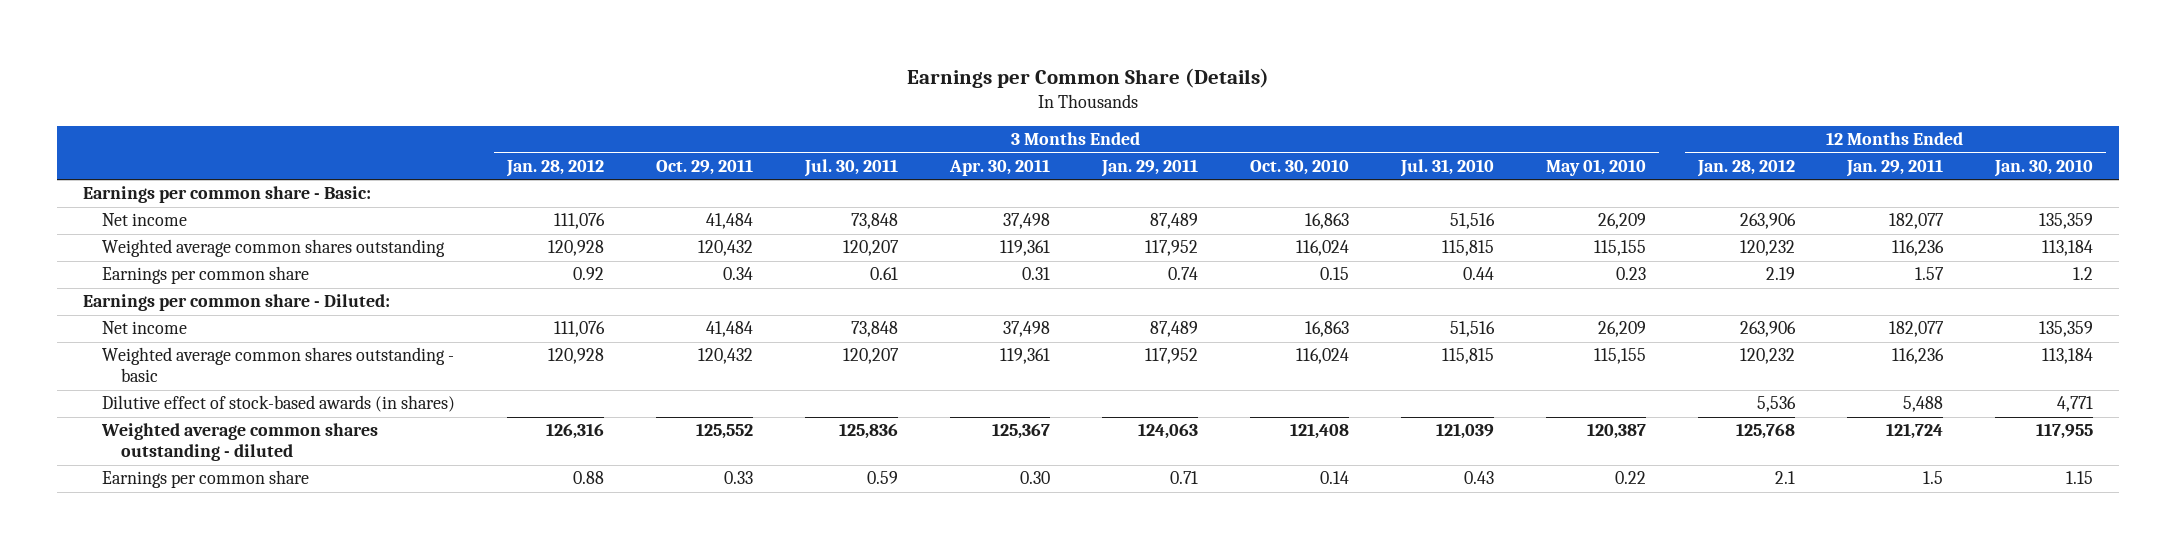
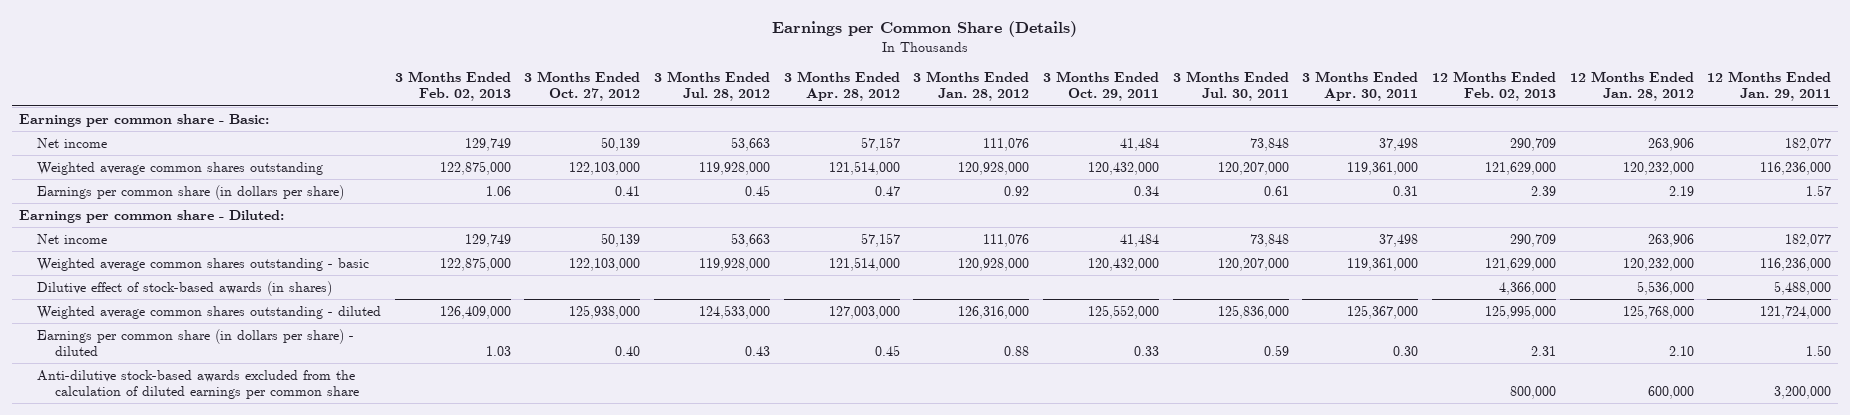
[1100,159,1198,178] Jan. 29, 2011 -> none
[1249,159,1349,176] Oct. 30, 2010 -> none
[1399,159,1494,178] Jul. 31, 2010 -> none
[1545,159,1646,177] May 01, 2010 -> none
[1993,159,2093,178] Jan. 30, 2010 -> none
none -> [394,70,511,102] 3 Months Ended Feb. 02, 2013
none -> [524,70,641,102] 3 Months Ended Oct. 27, 2012
none -> [653,70,770,102] 3 Months Ended Jul. 28, 2012
none -> [783,70,900,102] 3 Months Ended Apr. 28, 2012
none -> [1431,70,1556,102] 12 Months Ended Feb. 02, 2013
[547,240,604,257] 120,928 -> [958,161,1030,175] 120,928,000
[697,240,753,257] 120,432 -> [1087,161,1159,175] 120,432,000
[842,240,899,257] 120,207 -> [1217,161,1289,175] 120,207,000
[999,240,1050,257] 119,361 -> [1347,161,1419,175] 119,361,000
[1739,240,1795,257] 120,232 -> [1622,161,1694,175] 120,232,000
[1891,240,1944,257] 116,236 -> [1760,161,1832,175] 116,236,000
[101,266,309,285] Earnings per common share -> [36,184,344,200] Earnings per common share (in dollars per share)
[547,348,604,365] 120,928 -> [958,257,1030,271] 120,928,000
[697,348,753,365] 120,432 -> [1087,257,1159,271] 120,432,000
[842,348,899,365] 120,207 -> [1217,257,1289,271] 120,207,000
[999,348,1050,365] 119,361 -> [1347,257,1419,271] 119,361,000
[1739,348,1795,365] 120,232 -> [1622,257,1694,271] 120,232,000
[1891,348,1944,365] 116,236 -> [1760,257,1832,271] 116,236,000
[1756,396,1796,413] 5,536 -> [1636,280,1694,295] 5,536,000
[1902,396,1943,413] 5,488 -> [1774,280,1832,295] 5,488,000
[545,423,604,440] 126,316 -> [958,305,1030,319] 126,316,000
[695,423,753,440] 125,552 -> [1087,304,1159,319] 125,552,000
[838,423,898,440] 125,836 -> [1217,304,1289,319] 125,836,000
[991,423,1050,440] 125,367 -> [1347,304,1419,319] 125,367,000
[1735,423,1795,440] 125,768 -> [1622,304,1694,319] 125,768,000
[1885,423,1943,440] 121,724 -> [1760,305,1832,319] 121,724,000
[101,470,309,489] Earnings per common share -> [36,328,354,357] Earnings per common share (in dollars per share) - diluted
[1774,471,1795,485] 2.1 -> [1668,346,1694,357] 2.10
[1922,471,1943,485] 1.5 -> [1806,345,1832,357] 1.50
none -> [36,369,359,400] Anti-dilutive stock-based awards excluded from the calculation of diluted earnings per common share

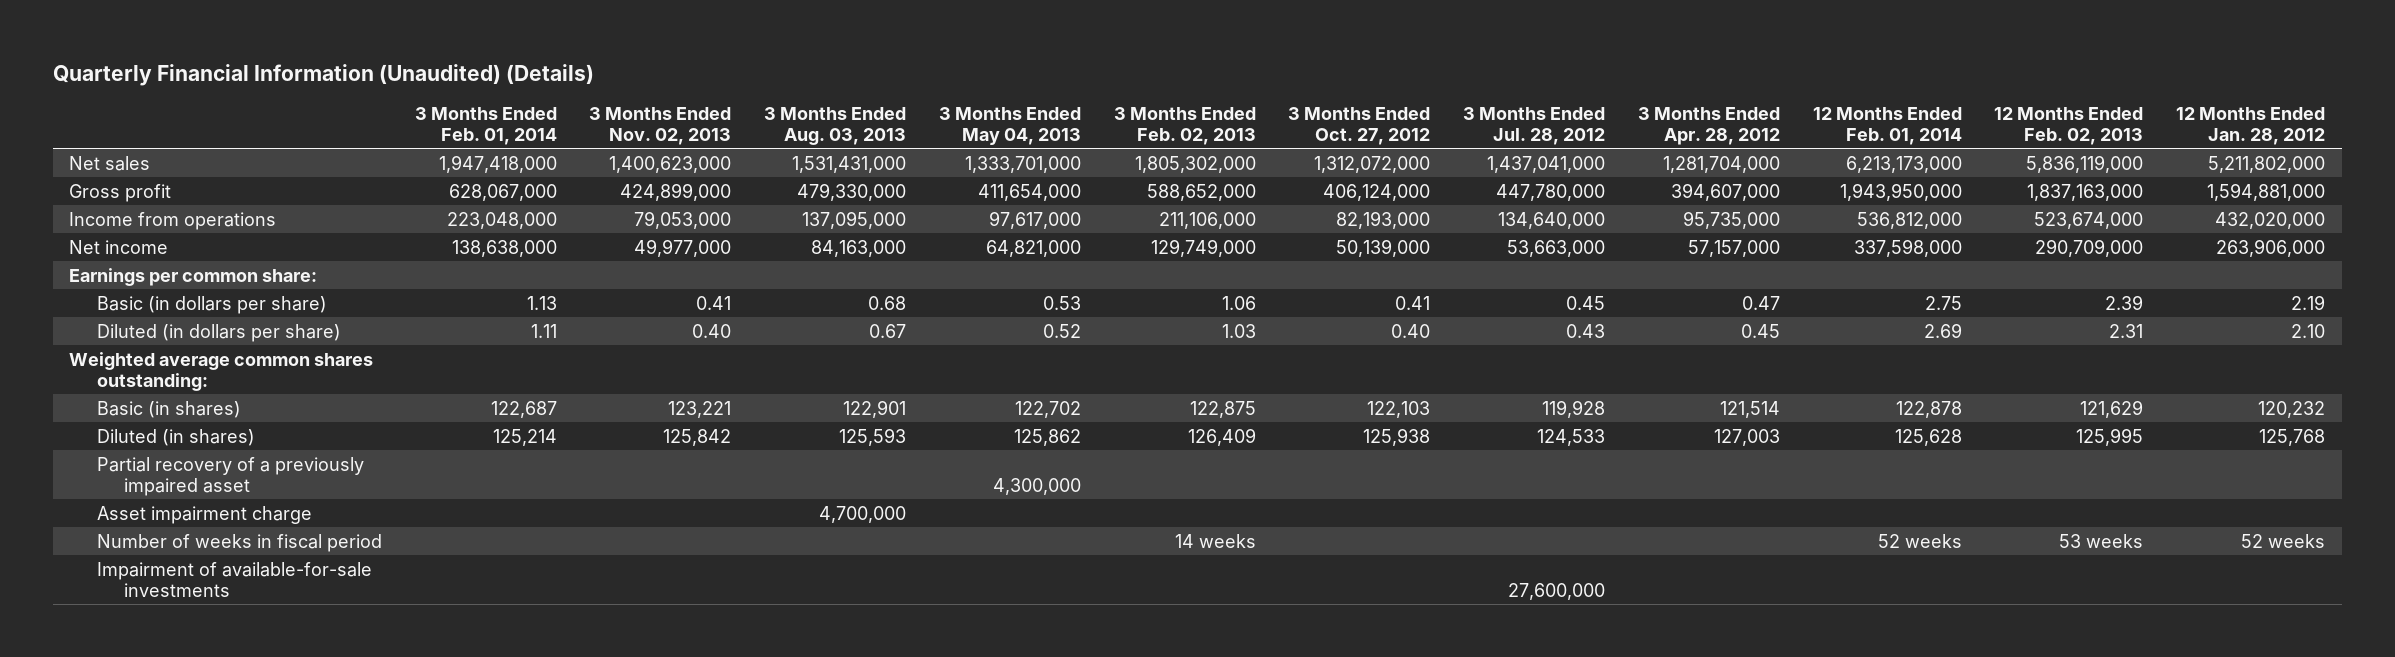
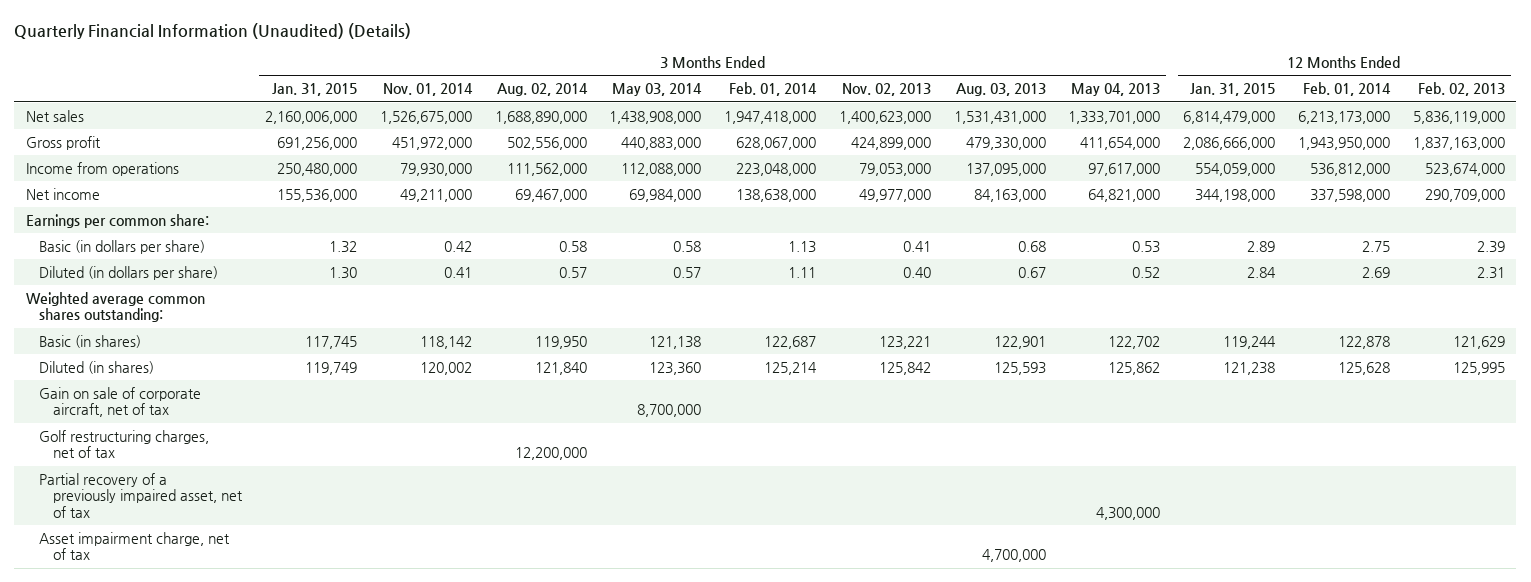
[1113,106,1256,146] 3 Months Ended Feb. 02, 2013 -> none
[1288,106,1431,146] 3 Months Ended Oct. 27, 2012 -> none
[1463,106,1606,146] 3 Months Ended Jul. 28, 2012 -> none
[1637,106,1780,146] 3 Months Ended Apr. 28, 2012 -> none
[2176,106,2326,146] 12 Months Ended Jan. 28, 2012 -> none
none -> [271,83,357,97] Jan. 31, 2015
none -> [382,83,473,97] Nov. 01, 2014
none -> [496,83,588,97] Aug. 02, 2014
none -> [612,83,703,97] May 03, 2014
none -> [1190,83,1276,97] Jan. 31, 2015
[96,533,382,552] Number of weeks in fiscal period -> none
[96,561,372,597] Impairment of available-for-sale investments -> none
none -> [39,386,202,418] Gain on sale of corporate aircraft, net of tax
none -> [39,429,210,459] Golf restructuring charges, net of tax
[96,456,364,496] Partial recovery of a previously impaired asset -> [39,472,244,518] Partial recovery of a previously impaired asset, net of tax
[96,505,312,524] Asset impairment charge -> [39,531,231,561] Asset impairment charge, net of tax

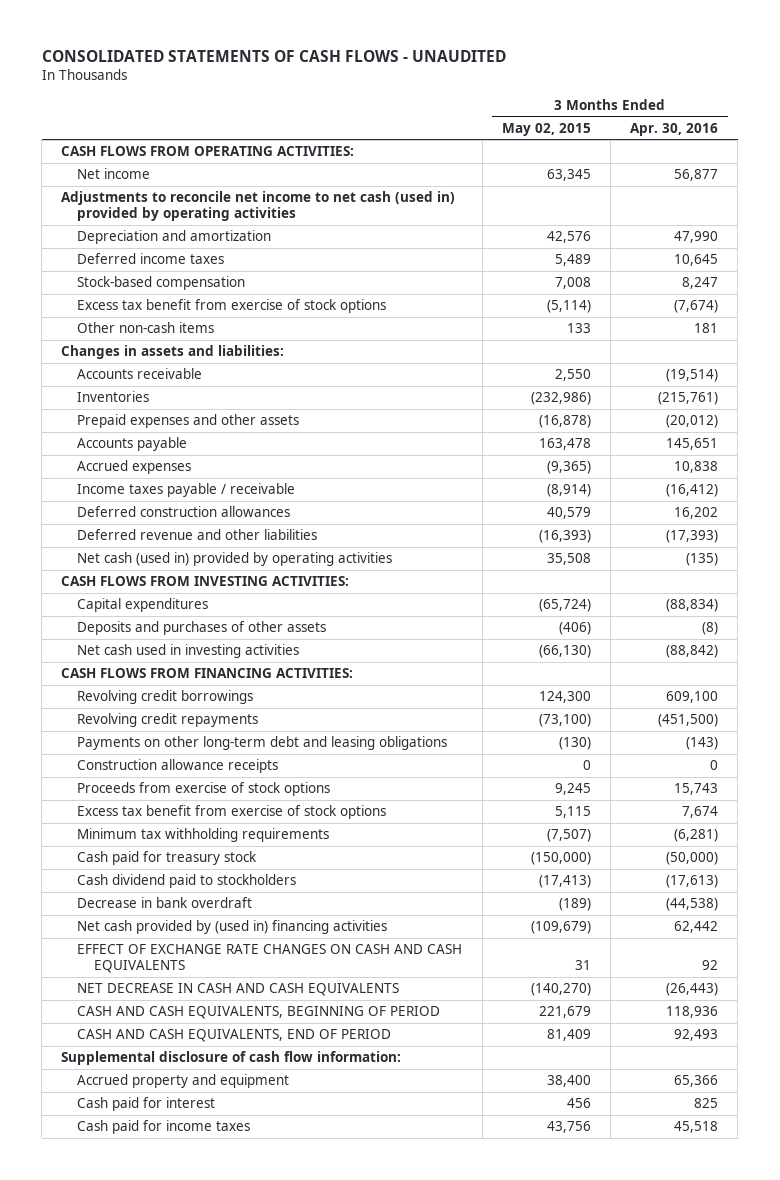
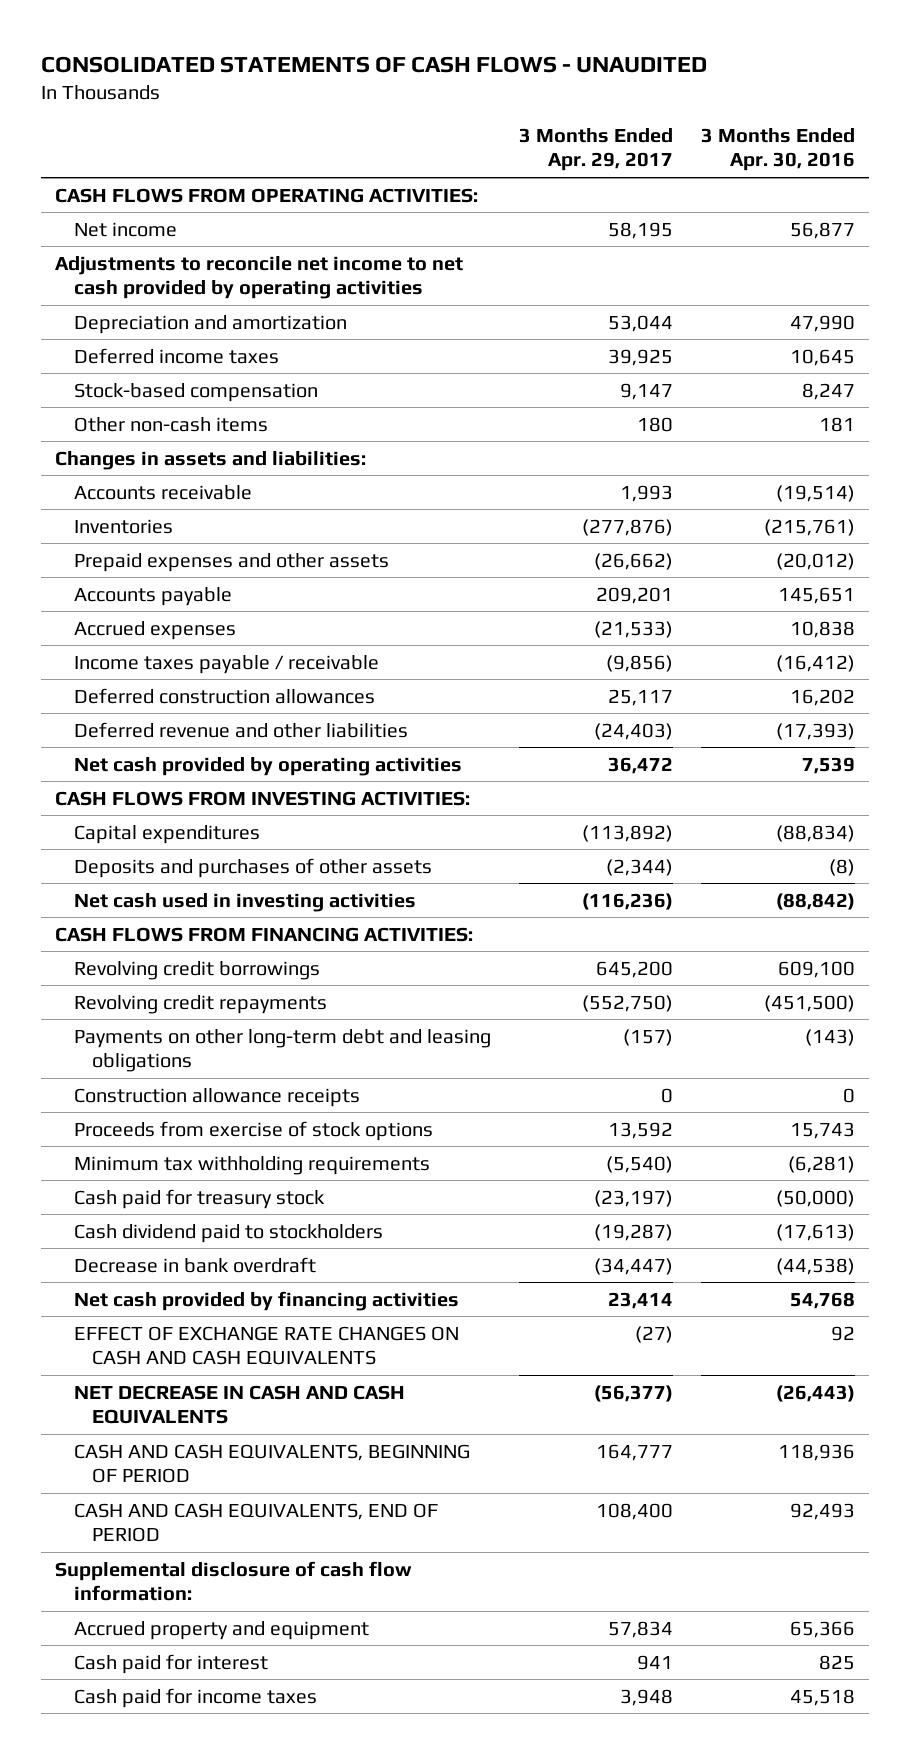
[501,122,591,136] May 02, 2015 -> none
none -> [518,128,673,172] 3 Months Ended Apr. 29, 2017
[61,191,456,222] Adjustments to reconcile net income to net cash (used in) provided by operating activities -> [55,255,464,299] Adjustments to reconcile net income to net cash provided by operating activities
[77,299,387,314] Excess tax benefit from exercise of stock options -> none
[77,552,393,567] Net cash (used in) provided by operating activities -> [73,756,462,776] Net cash provided by operating activities
[686,553,719,567] (135) -> [802,756,856,774] 7,539
[77,805,387,820] Excess tax benefit from exercise of stock options -> none
[77,920,388,935] Net cash provided by (used in) financing activities -> [73,1290,459,1311] Net cash provided by financing activities
[674,921,719,934] 62,442 -> [790,1291,856,1309] 54,768

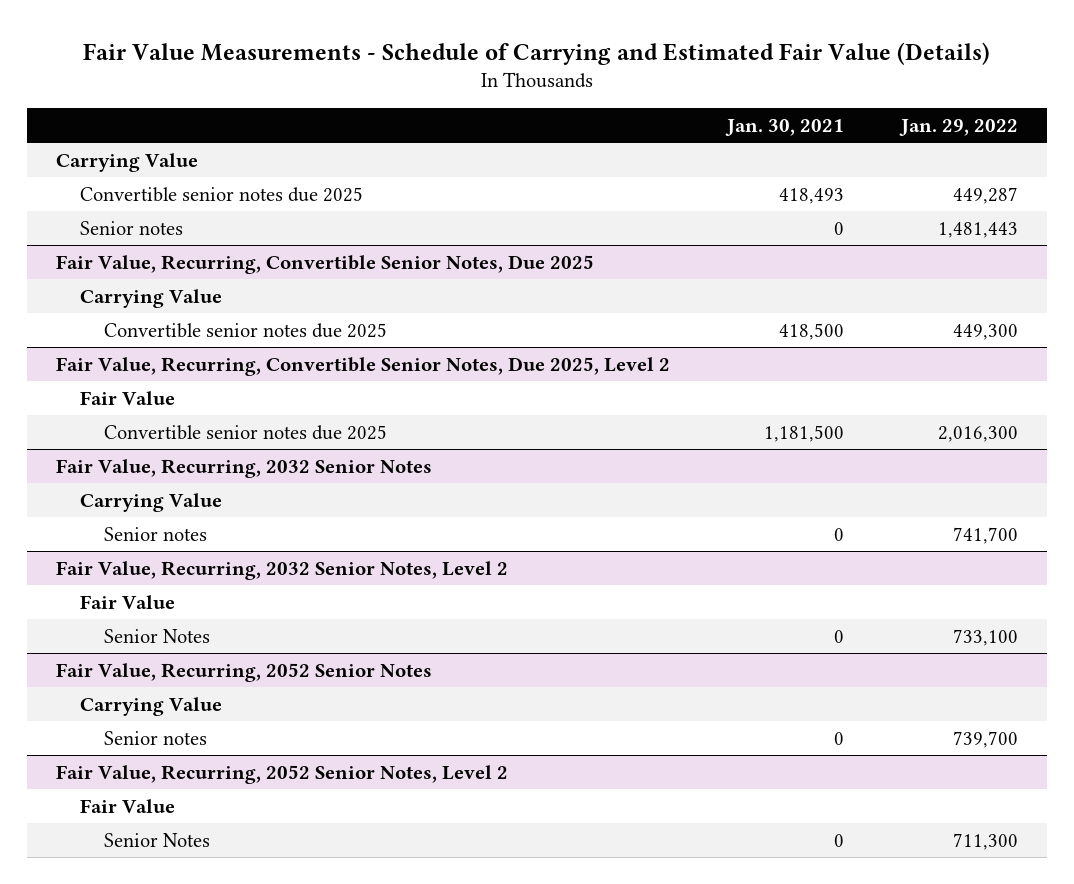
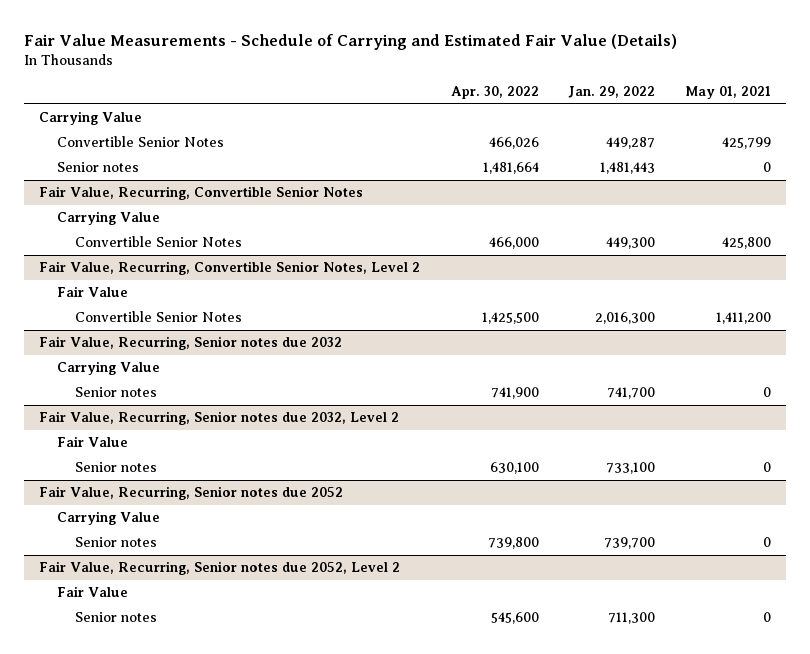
[724,119,844,137] Jan. 30, 2021 -> none
none -> [450,86,539,100] Apr. 30, 2022
none -> [684,86,771,100] May 01, 2021
[80,186,364,202] Convertible senior notes due 2025 -> [57,136,225,148] Convertible Senior Notes
[55,254,594,274] Fair Value, Recurring, Convertible Senior Notes, Due 2025 -> [39,186,364,201] Fair Value, Recurring, Convertible Senior Notes
[104,322,388,338] Convertible senior notes due 2025 -> [74,236,242,248] Convertible Senior Notes
[55,356,670,376] Fair Value, Recurring, Convertible Senior Notes, Due 2025, Level 2 -> [39,261,421,276] Fair Value, Recurring, Convertible Senior Notes, Level 2
[104,424,388,440] Convertible senior notes due 2025 -> [74,311,242,323] Convertible Senior Notes
[55,458,432,478] Fair Value, Recurring, 2032 Senior Notes -> [39,336,343,351] Fair Value, Recurring, Senior notes due 2032
[55,560,508,580] Fair Value, Recurring, 2032 Senior Notes, Level 2 -> [39,411,400,426] Fair Value, Recurring, Senior notes due 2032, Level 2
[104,628,211,643] Senior Notes -> [74,462,157,473] Senior notes
[55,662,432,682] Fair Value, Recurring, 2052 Senior Notes -> [39,486,344,501] Fair Value, Recurring, Senior notes due 2052
[55,764,508,784] Fair Value, Recurring, 2052 Senior Notes, Level 2 -> [39,561,401,576] Fair Value, Recurring, Senior notes due 2052, Level 2
[104,832,211,847] Senior Notes -> [74,612,157,623] Senior notes

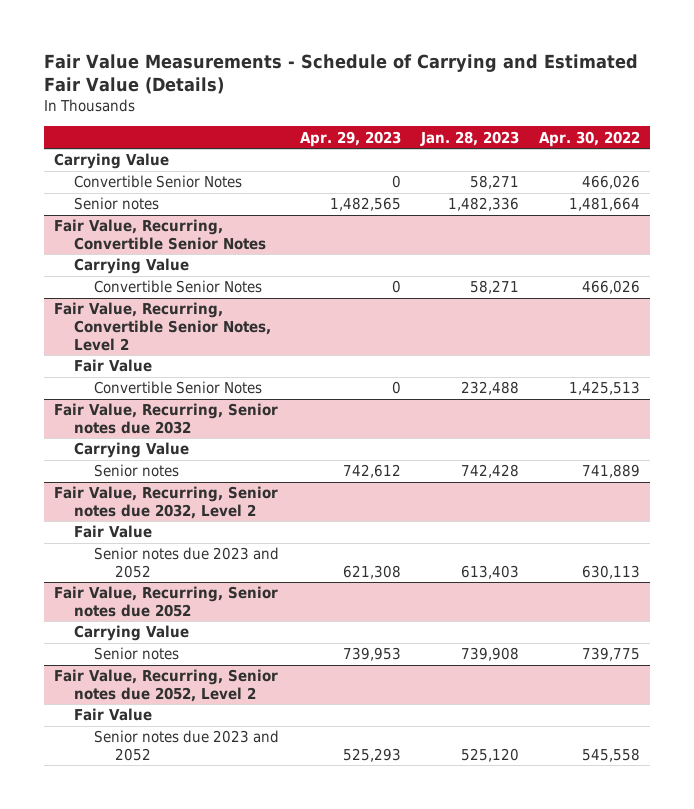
[567,86,655,99] Jan. 29, 2022 -> none
[684,86,771,100] May 01, 2021 -> none
none -> [299,130,401,147] Apr. 29, 2023
none -> [419,130,519,146] Jan. 28, 2023
[488,237,539,250] 466,000 -> [581,280,640,295] 466,026
[481,312,539,325] 1,425,500 -> [568,381,640,396] 1,425,513
[490,387,539,400] 741,900 -> [581,464,640,479] 741,889
[74,462,157,473] Senior notes -> [94,547,280,579] Senior notes due 2023 and 2052
[489,462,539,475] 630,100 -> [581,565,640,580] 630,113
[487,537,539,550] 739,800 -> [581,647,640,662] 739,775
[74,612,157,623] Senior notes -> [94,730,280,762] Senior notes due 2023 and 2052
[490,612,539,625] 545,600 -> [581,748,640,763] 545,558

